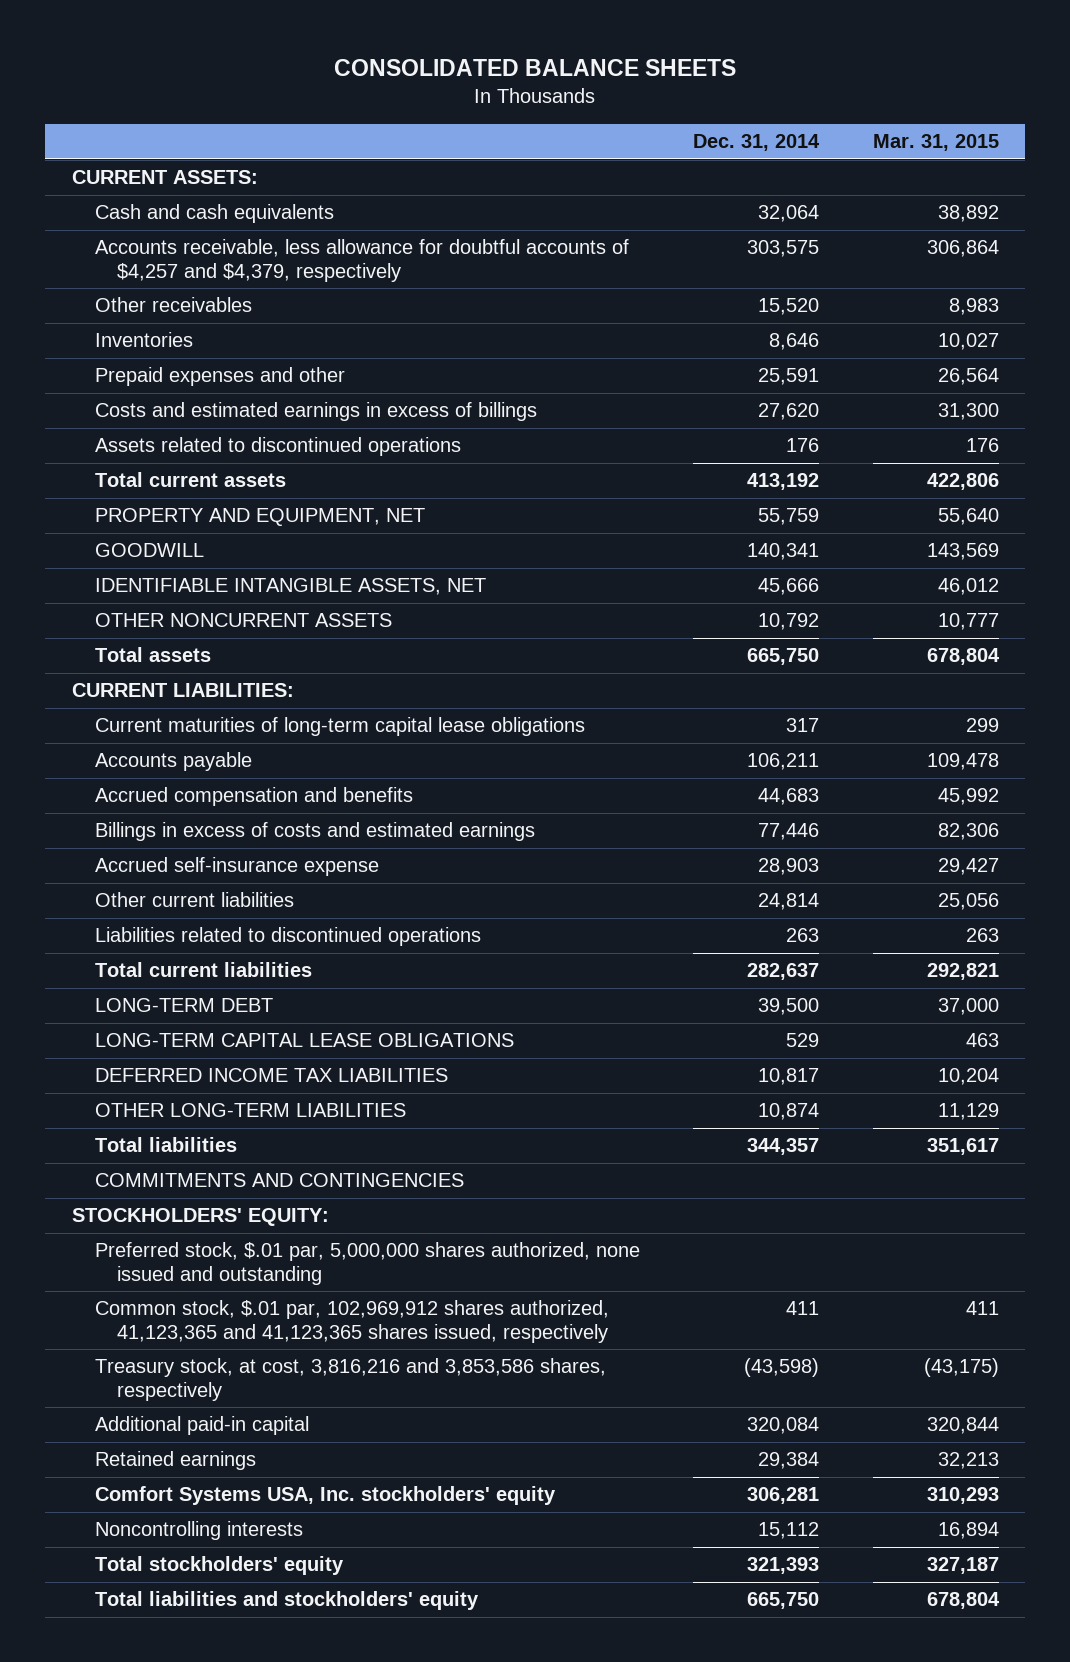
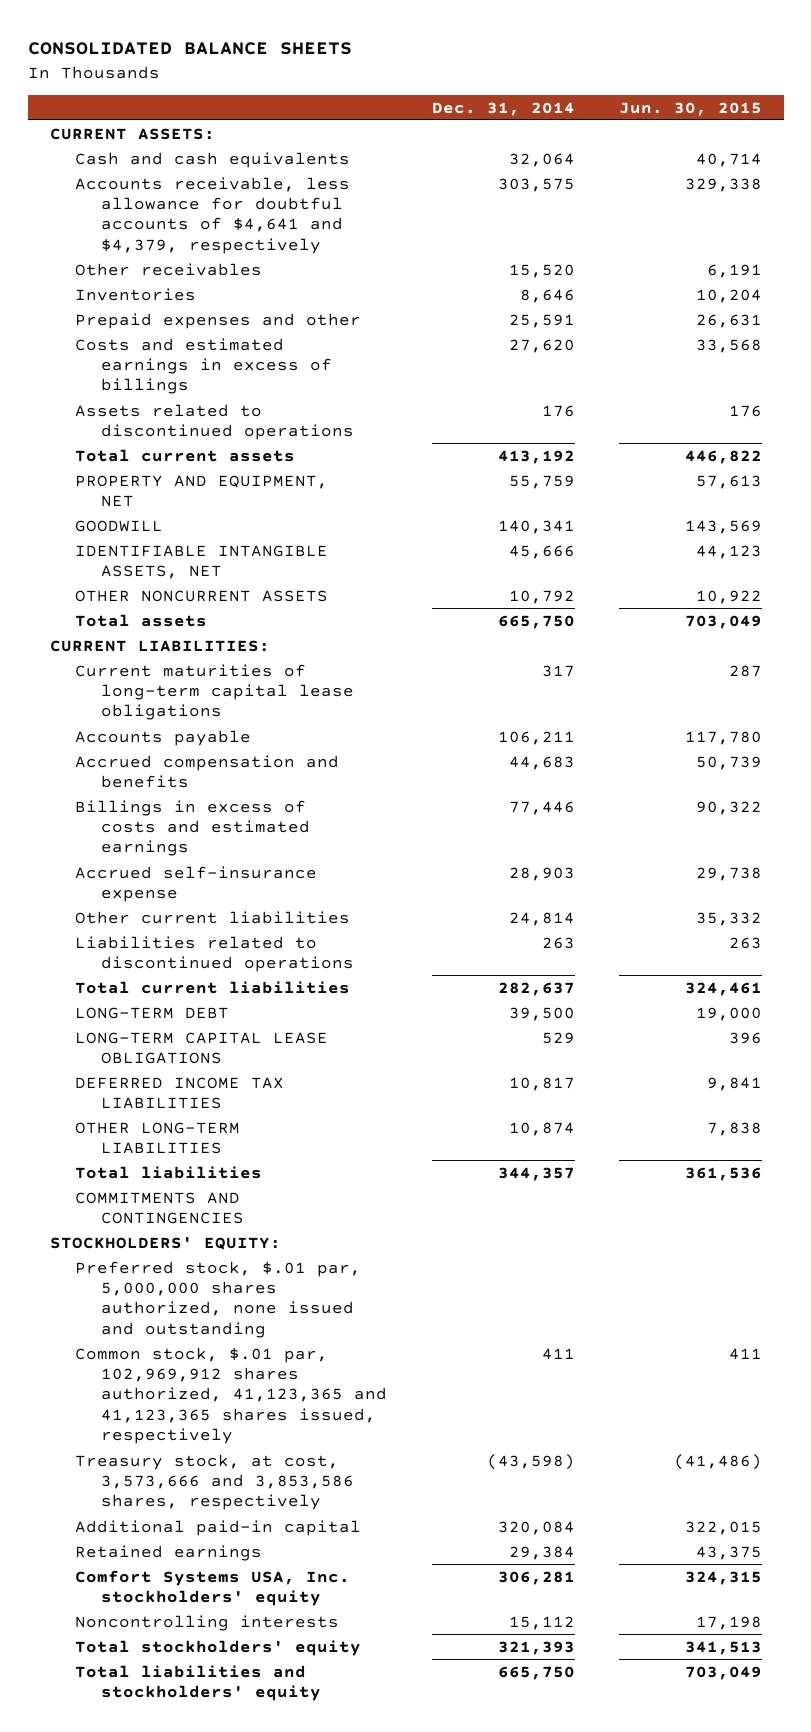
[872,134,999,152] Mar. 31, 2015 -> none
none -> [618,101,762,116] Jun. 30, 2015
[94,239,629,282] Accounts receivable, less allowance for doubtful accounts of $4,257 and $4,379, respectively -> [75,176,351,254] Accounts receivable, less allowance for doubtful accounts of $4,641 and $4,379, respectively
[94,1358,606,1401] Treasury stock, at cost, 3,816,216 and 3,853,586 shares, respectively -> [75,1453,355,1511] Treasury stock, at cost, 3,573,666 and 3,853,586 shares, respectively

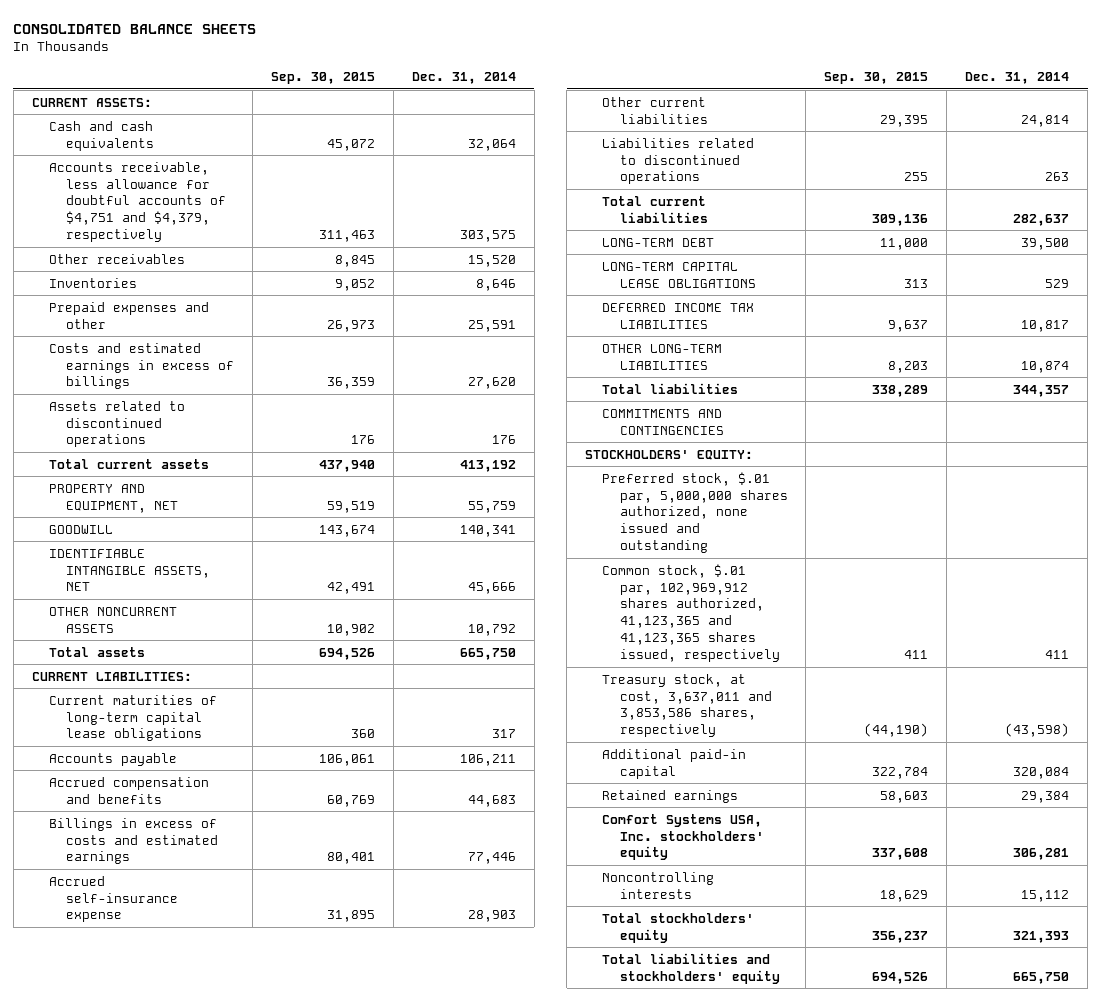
[618,101,762,116] Jun. 30, 2015 -> none
none -> [270,71,375,84] Sep. 30, 2015
[75,176,351,254] Accounts receivable, less allowance for doubtful accounts of $4,641 and $4,379, respectively -> [48,161,226,243] Accounts receivable, less allowance for doubtful accounts of $4,751 and $4,379, respectively
[75,1453,355,1511] Treasury stock, at cost, 3,573,666 and 3,853,586 shares, respectively -> [602,673,772,738] Treasury stock, at cost, 3,637,011 and 3,853,586 shares, respectively

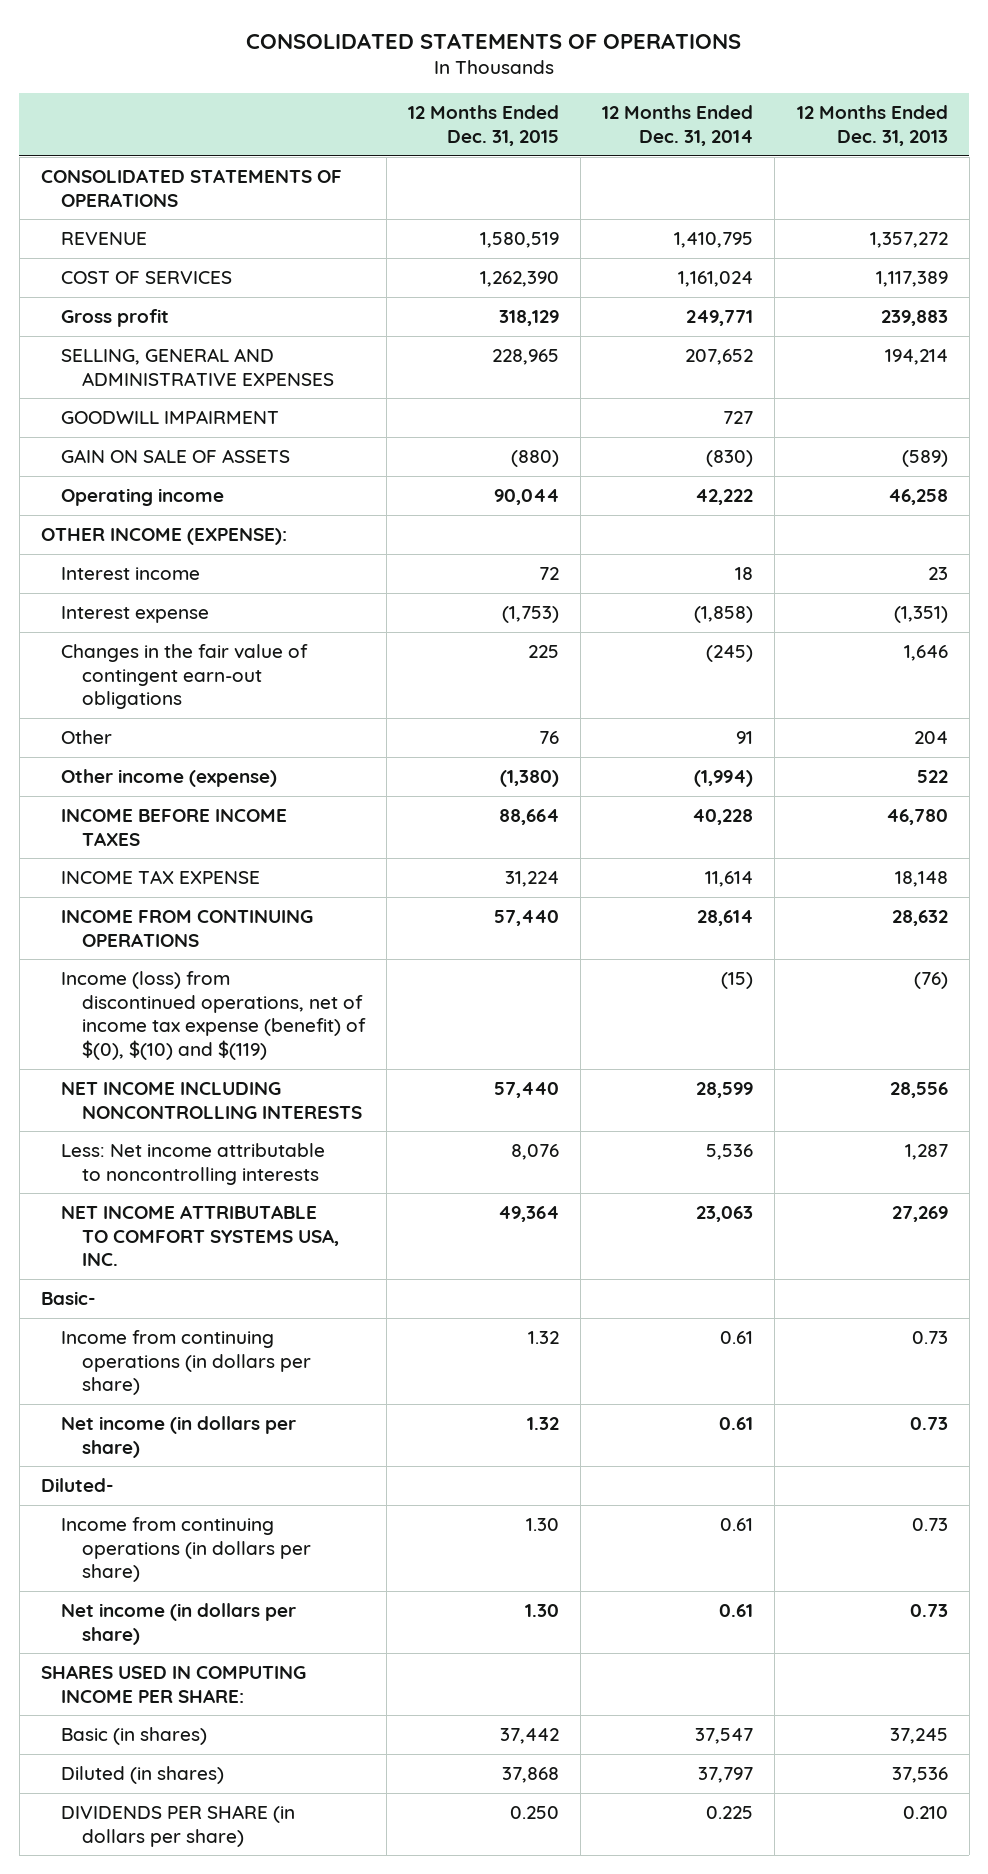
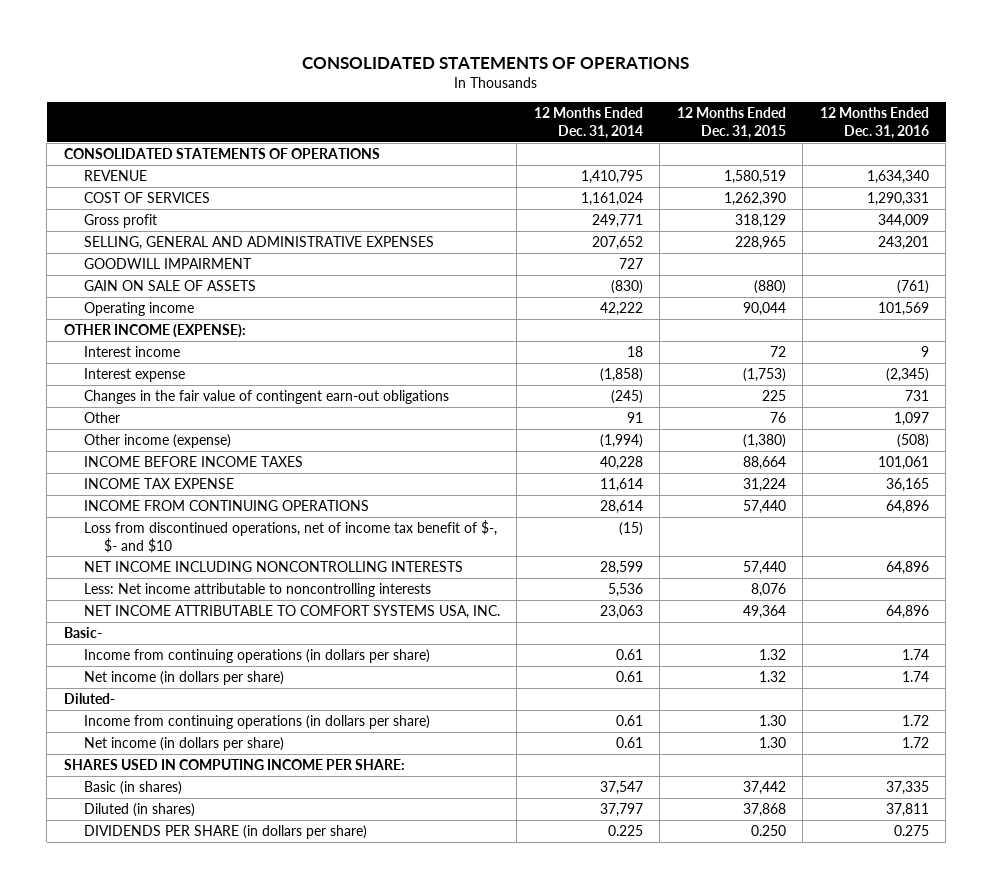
[796,105,948,147] 12 Months Ended Dec. 31, 2013 -> none
none -> [819,107,929,139] 12 Months Ended Dec. 31, 2016
[61,971,366,1061] Income (loss) from discontinued operations, net of income tax expense (benefit) of $(0), $(10) and $(119) -> [83,519,497,553] Loss from discontinued operations, net of income tax benefit of $-, $- and $10

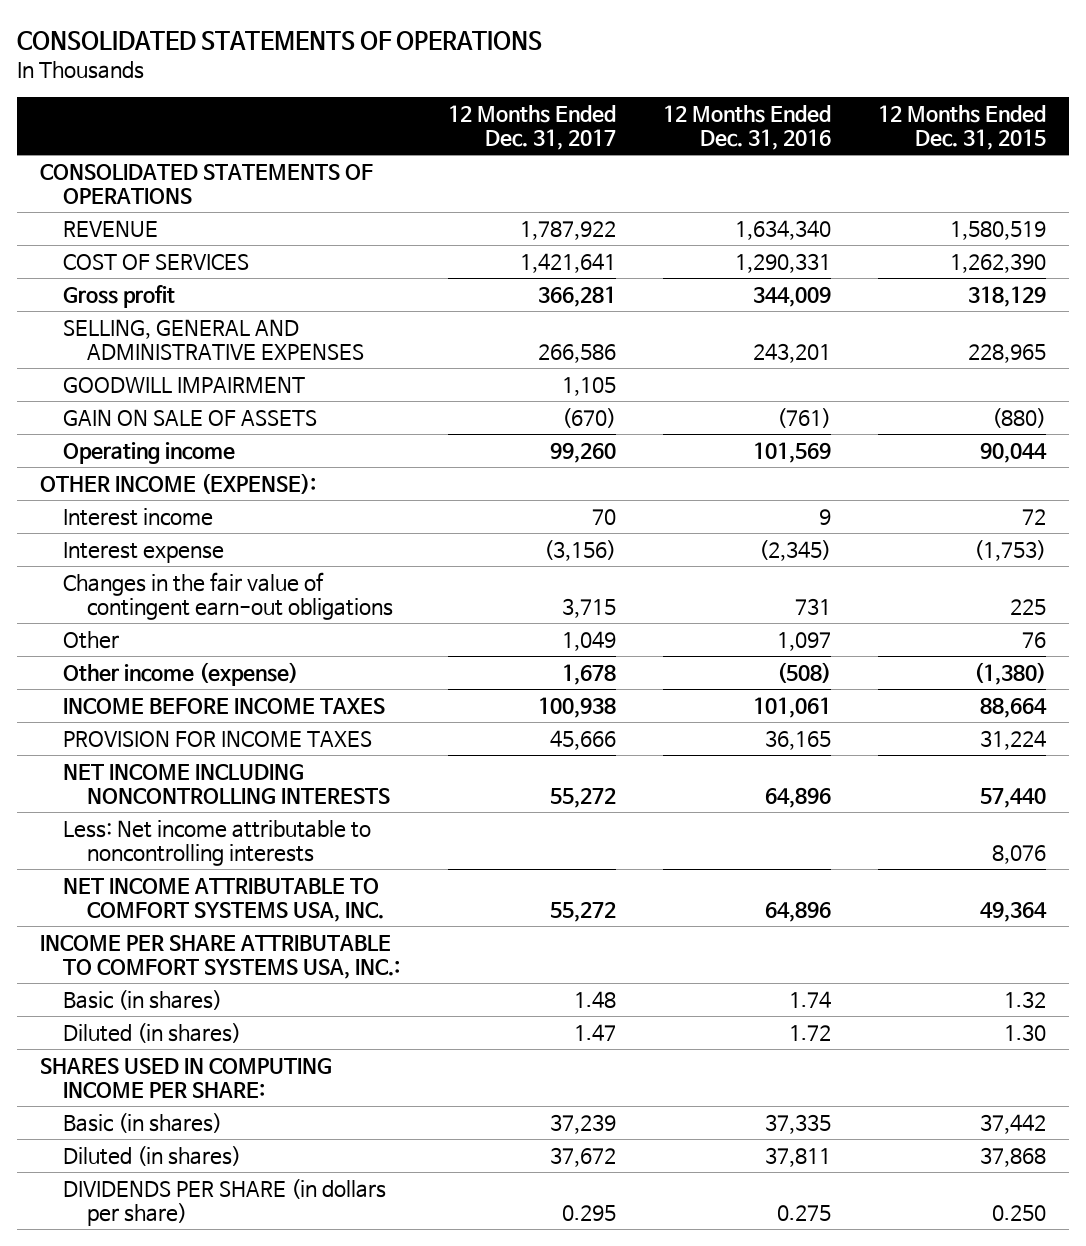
[533,107,643,139] 12 Months Ended Dec. 31, 2014 -> none
none -> [447,105,616,150] 12 Months Ended Dec. 31, 2017
[83,499,369,511] INCOME FROM CONTINUING OPERATIONS -> none
[83,519,497,553] Loss from discontinued operations, net of income tax benefit of $-, $- and $10 -> none
[83,477,234,489] INCOME TAX EXPENSE -> [63,730,373,748] PROVISION FOR INCOME TAXES
[63,626,102,638] Basic- -> none
[83,648,430,663] Income from continuing operations (in dollars per share) -> none
[63,692,115,704] Diluted- -> none
[83,714,430,729] Income from continuing operations (in dollars per share) -> none
none -> [40,935,401,979] INCOME PER SHARE ATTRIBUTABLE TO COMFORT SYSTEMS USA, INC.:
[83,670,284,685] Net income (in dollars per share) -> [63,990,223,1011] Basic (in shares)
[83,736,284,751] Net income (in dollars per share) -> [63,1023,242,1044] Diluted (in shares)

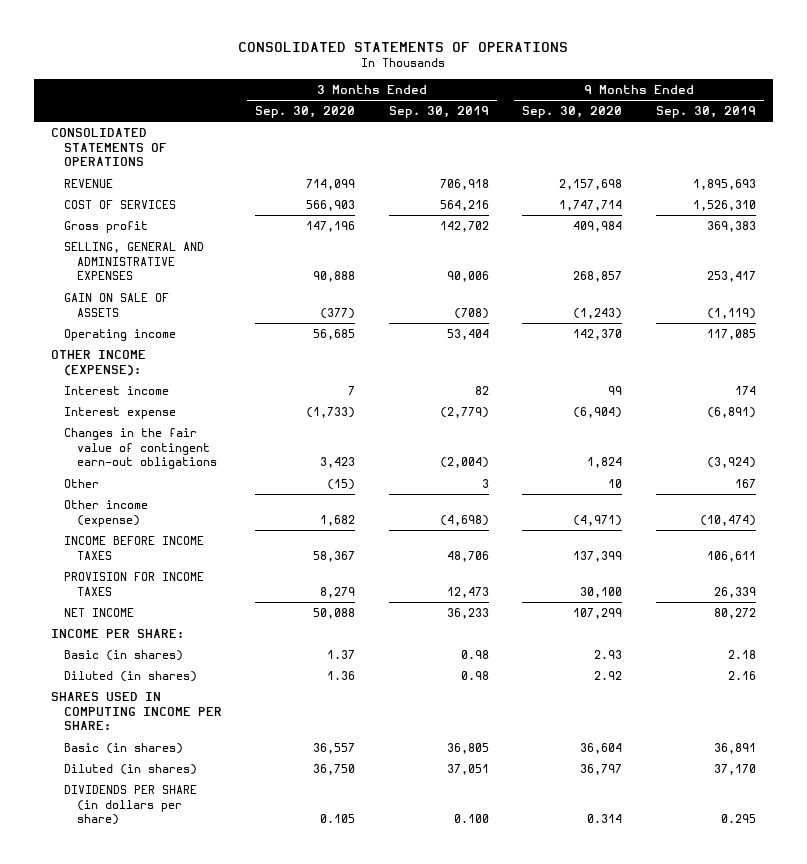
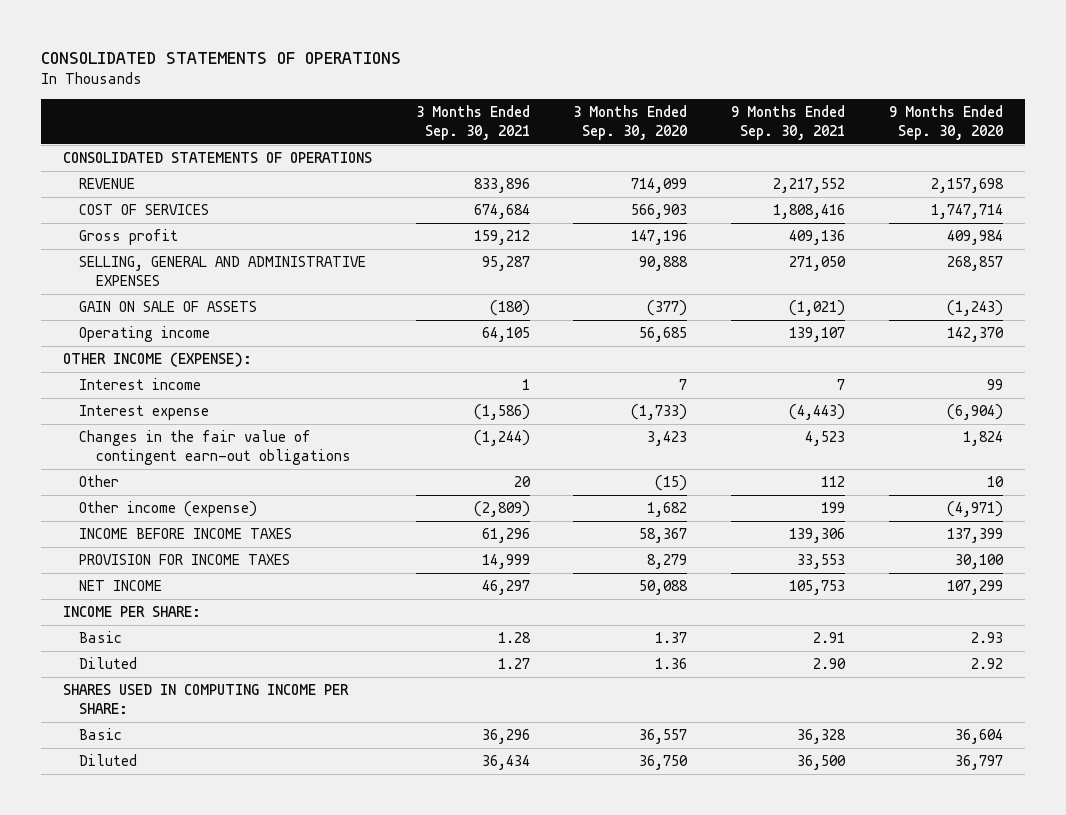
[388,106,489,119] Sep. 30, 2019 -> none
[656,106,757,119] Sep. 30, 2019 -> none
none -> [415,104,530,140] 3 Months Ended Sep. 30, 2021
none -> [731,104,846,140] 9 Months Ended Sep. 30, 2021
[63,650,183,662] Basic (in shares) -> [79,631,123,644] Basic
[63,671,197,683] Diluted (in shares) -> [79,657,138,670] Diluted
[63,785,197,826] DIVIDENDS PER SHARE (in dollars per share) -> none
[63,743,183,755] Basic (in shares) -> [79,728,123,741] Basic
[63,764,197,776] Diluted (in shares) -> [79,754,138,767] Diluted

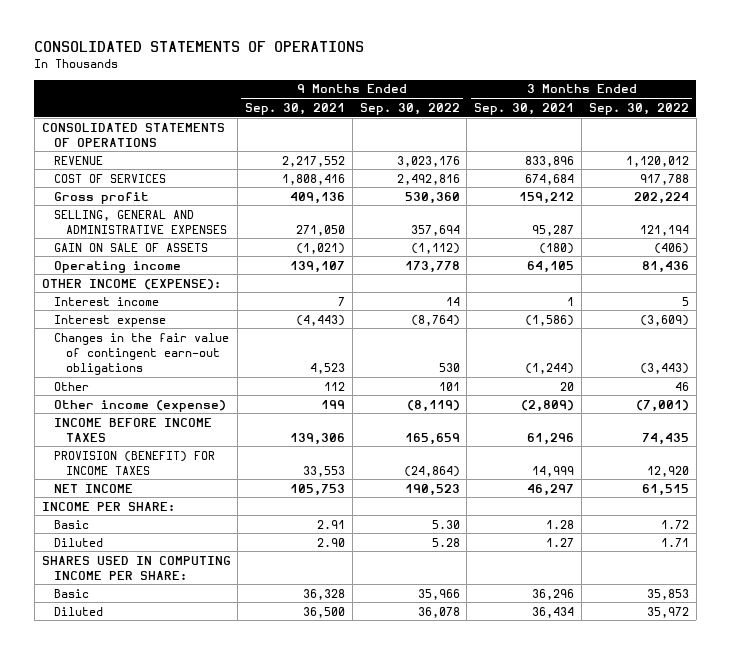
[573,104,688,140] 3 Months Ended Sep. 30, 2020 -> none
[889,104,1004,140] 9 Months Ended Sep. 30, 2020 -> none
none -> [359,102,460,115] Sep. 30, 2022
none -> [588,102,689,115] Sep. 30, 2022
[79,554,291,566] PROVISION FOR INCOME TAXES -> [53,450,215,475] PROVISION (BENEFIT) FOR INCOME TAXES

